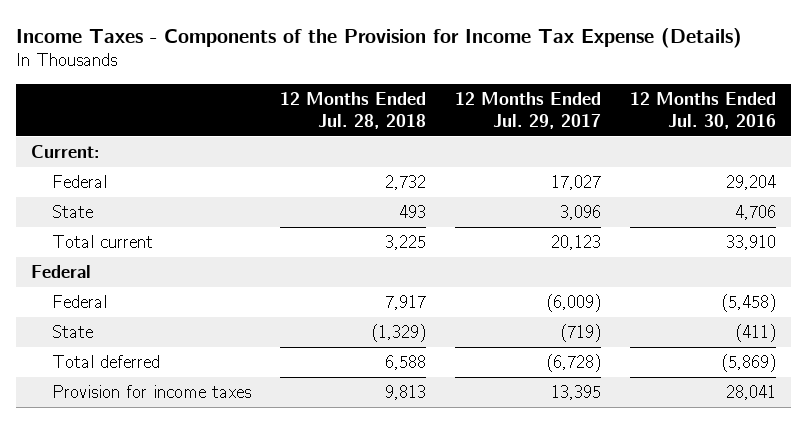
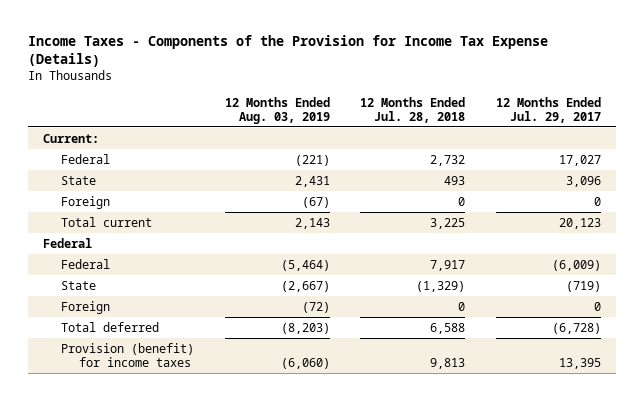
[630,91,777,129] 12 Months Ended Jul. 30, 2016 -> none
none -> [224,96,330,124] 12 Months Ended Aug. 03, 2019
none -> [60,195,110,209] Foreign
none -> [60,300,110,314] Foreign
[51,385,251,399] Provision for income taxes -> [60,342,194,367] Provision (benefit) for income taxes

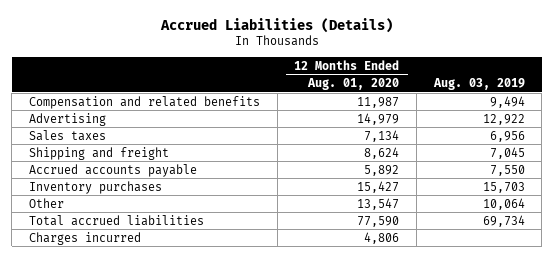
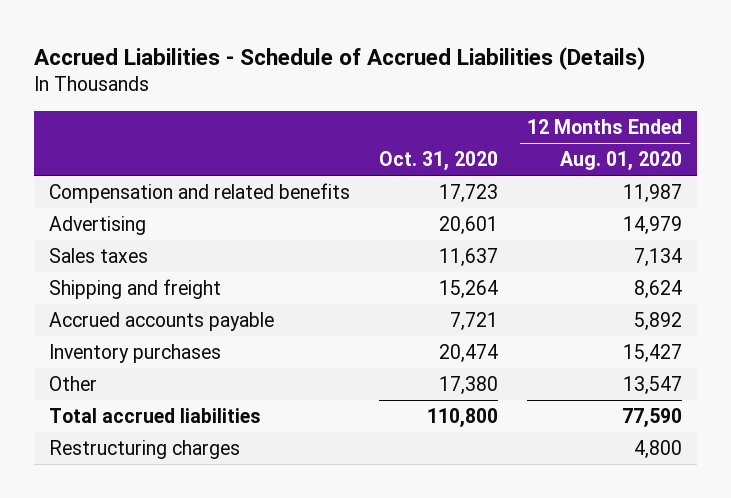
[159,17,393,33] Accrued Liabilities (Details) -> [34,46,646,70] Accrued Liabilities - Schedule of Accrued Liabilities (Details)
[432,78,525,91] Aug. 03, 2019 -> none
none -> [379,151,499,172] Oct. 31, 2020
[28,231,141,245] Charges incurred -> [48,439,240,459] Restructuring charges
[364,231,400,244] 4,806 -> [634,439,683,459] 4,800

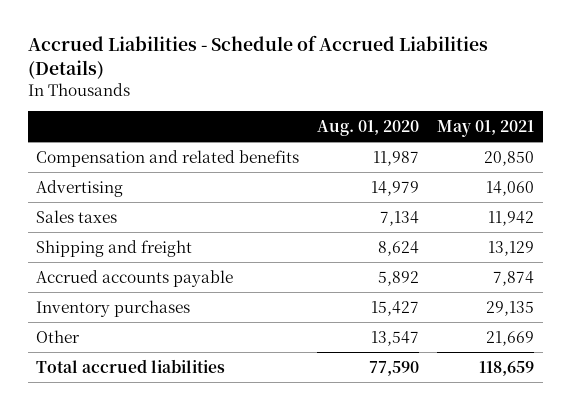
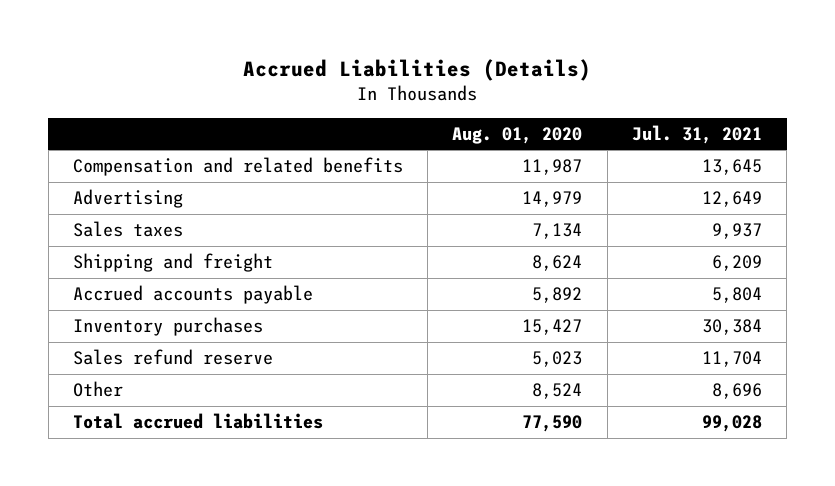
[27,35,488,80] Accrued Liabilities - Schedule of Accrued Liabilities (Details) -> [243,58,592,81] Accrued Liabilities (Details)
[436,119,534,137] May 01, 2021 -> none
none -> [631,124,762,144] Jul. 31, 2021
none -> [72,349,273,366] Sales refund reserve
[371,330,420,346] 13,547 -> [532,383,583,400] 8,524

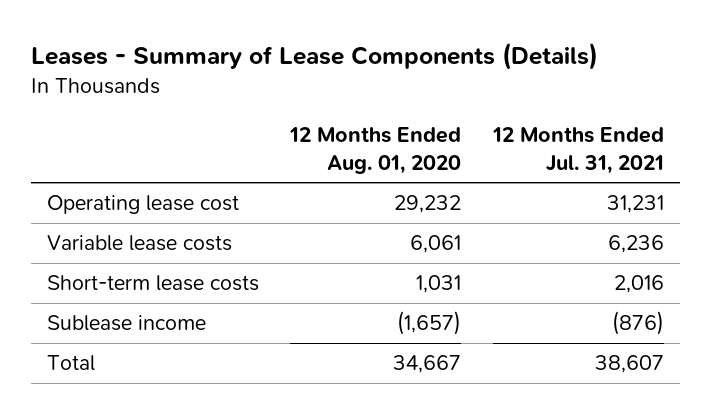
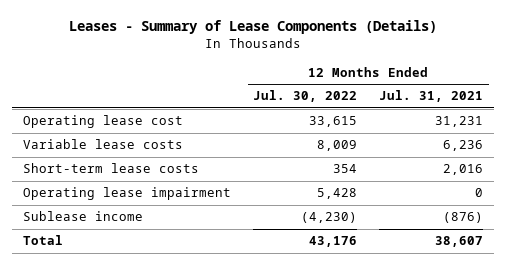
[289,126,462,174] 12 Months Ended Aug. 01, 2020 -> none
none -> [253,90,358,103] Jul. 30, 2022
none -> [23,187,232,201] Operating lease impairment

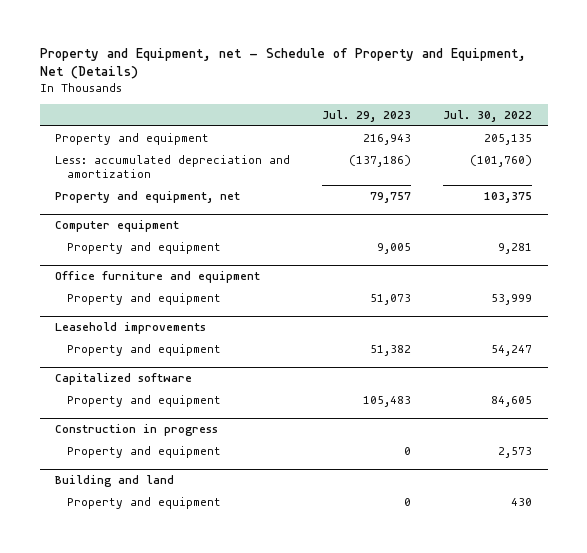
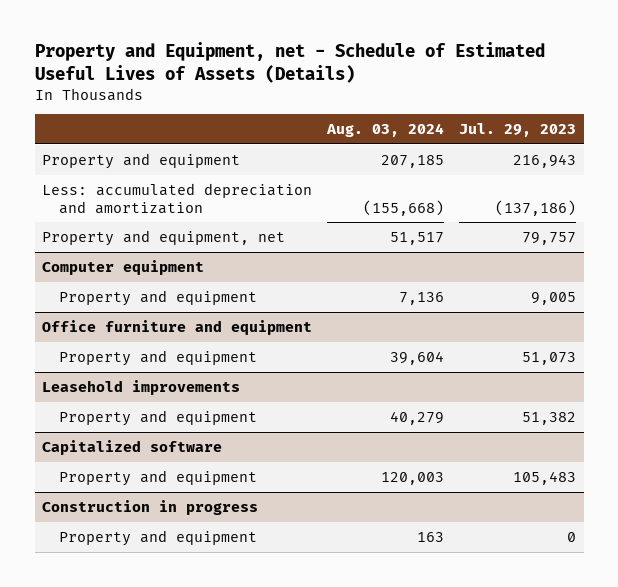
[39,47,526,80] Property and Equipment, net - Schedule of Property and Equipment, Net (Details) -> [34,42,545,83] Property and Equipment, net - Schedule of Estimated Useful Lives of Assets (Details)
[443,109,533,122] Jul. 30, 2022 -> none
none -> [326,123,445,138] Aug. 03, 2024
[55,475,175,488] Building and land -> none
[66,497,221,510] Property and equipment -> none

